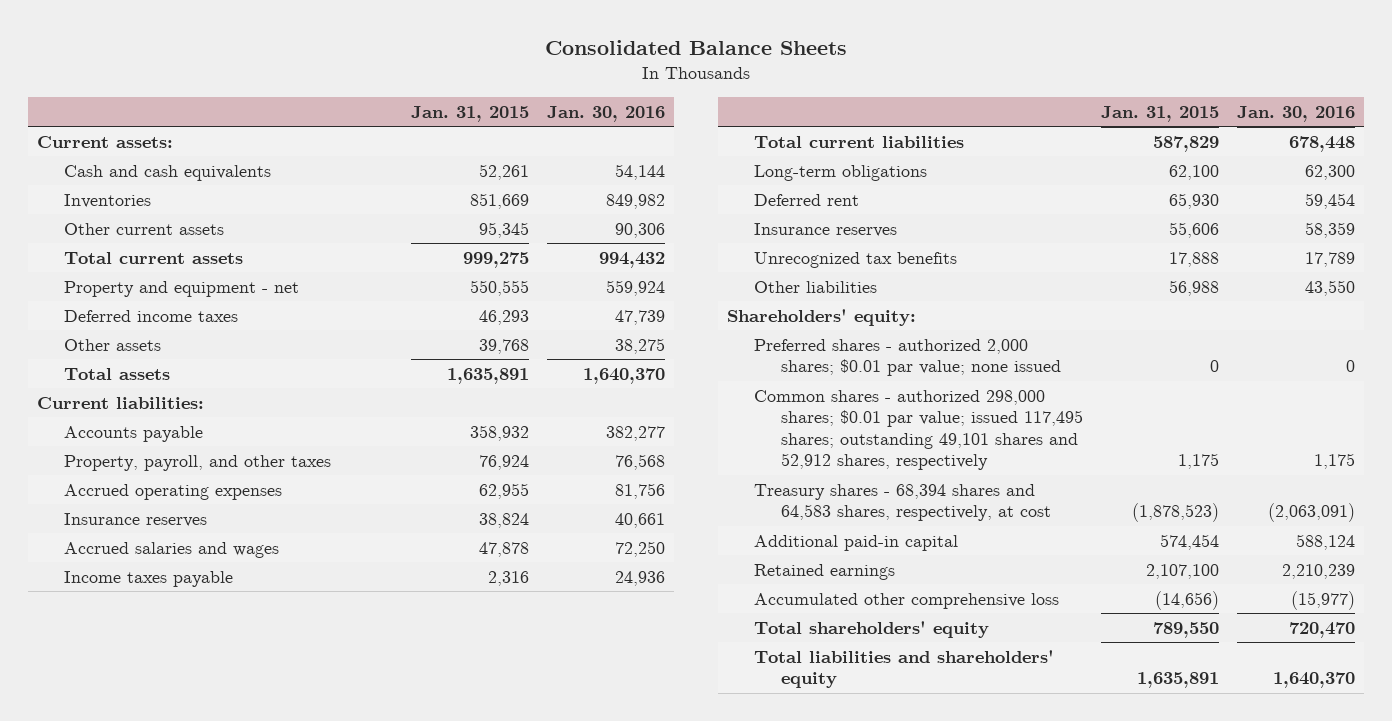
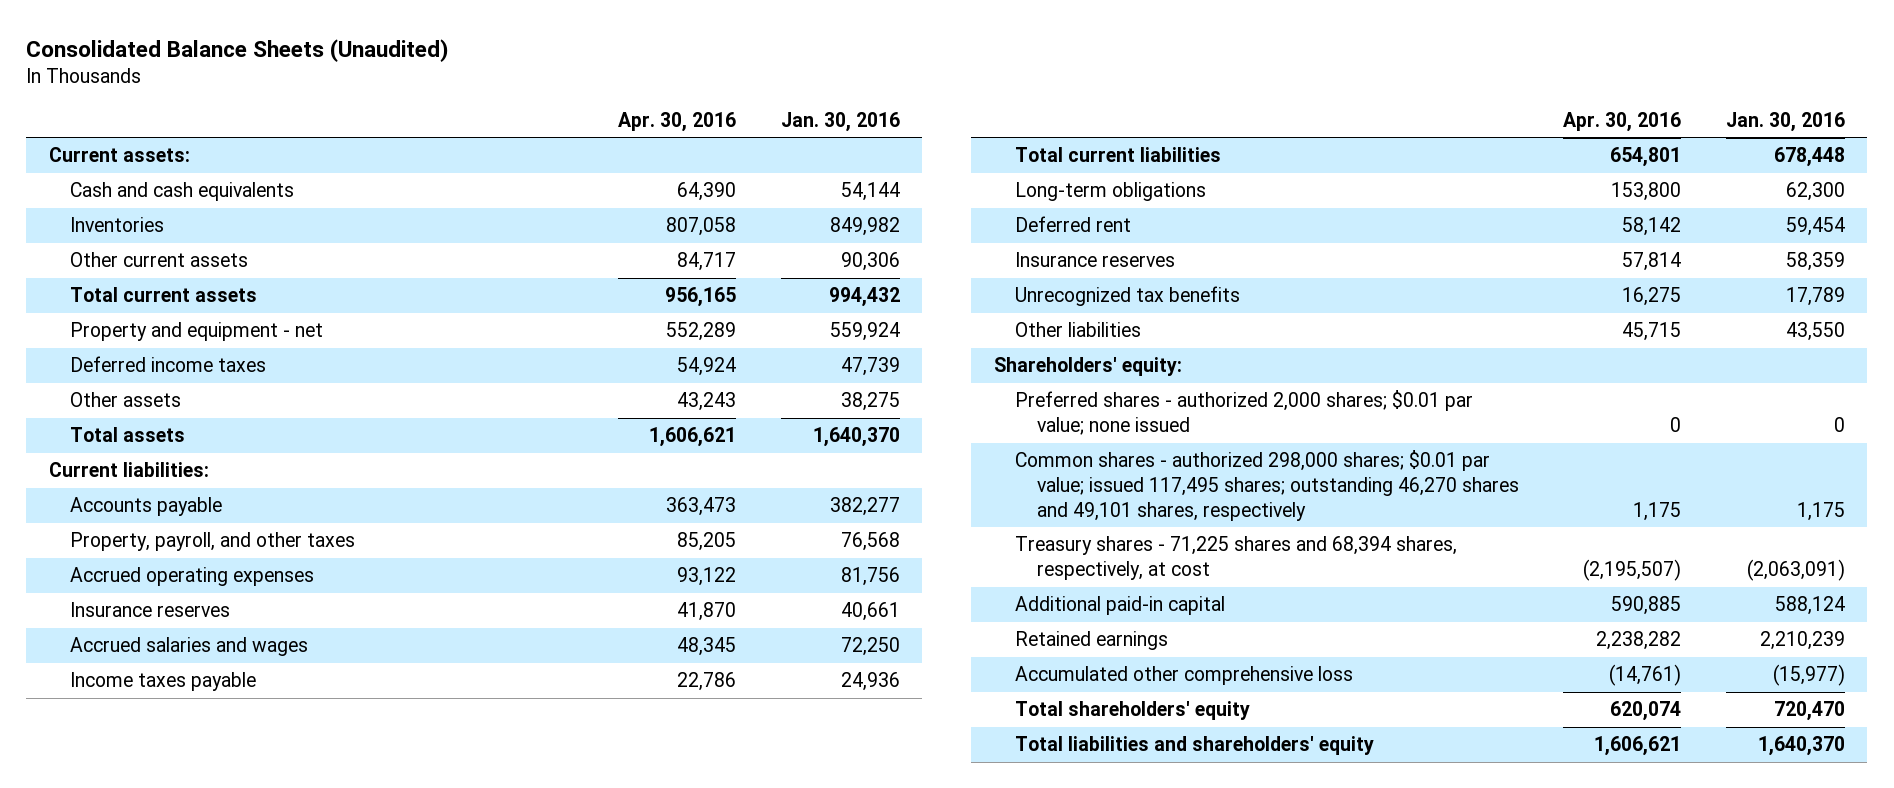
[544,40,847,56] Consolidated Balance Sheets -> [26,38,449,62] Consolidated Balance Sheets (Unaudited)
[410,105,529,122] Jan. 31, 2015 -> none
none -> [618,112,737,133] Apr. 30, 2016
[753,389,1083,471] Common shares - authorized 298,000 shares; $0.01 par value; issued 117,495 shares; outstanding 49,101 shares and 52,912 shares, respectively -> [1015,450,1519,521] Common shares - authorized 298,000 shares; $0.01 par value; issued 117,495 shares; outstanding 46,270 shares and 49,101 shares, respectively
[753,483,1051,522] Treasury shares - 68,394 shares and 64,583 shares, respectively, at cost -> [1015,536,1458,581] Treasury shares - 71,225 shares and 68,394 shares, respectively, at cost

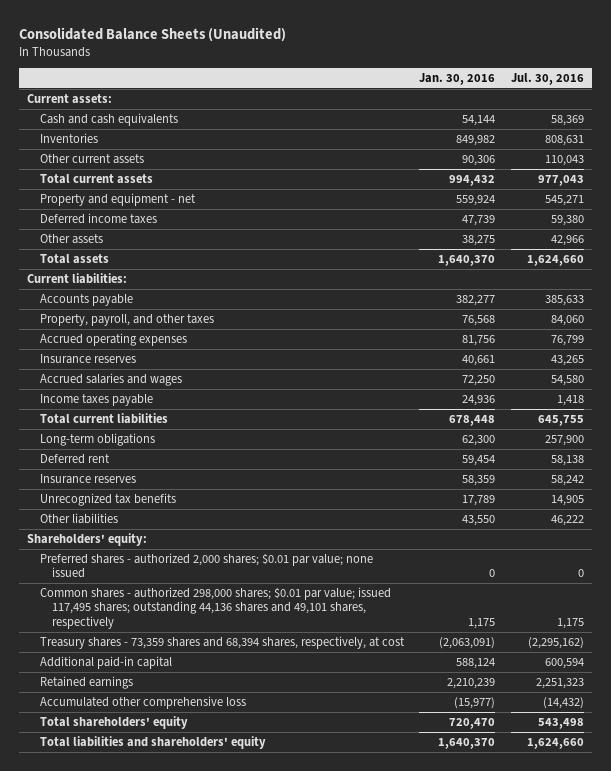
[618,112,737,133] Apr. 30, 2016 -> none
none -> [511,73,585,86] Jul. 30, 2016
[1015,450,1519,521] Common shares - authorized 298,000 shares; $0.01 par value; issued 117,495 shares; outstanding 46,270 shares and 49,101 shares, respectively -> [39,586,391,630] Common shares - authorized 298,000 shares; $0.01 par value; issued 117,495 shares; outstanding 44,136 shares and 49,101 shares, respectively
[1015,536,1458,581] Treasury shares - 71,225 shares and 68,394 shares, respectively, at cost -> [39,635,405,649] Treasury shares - 73,359 shares and 68,394 shares, respectively, at cost

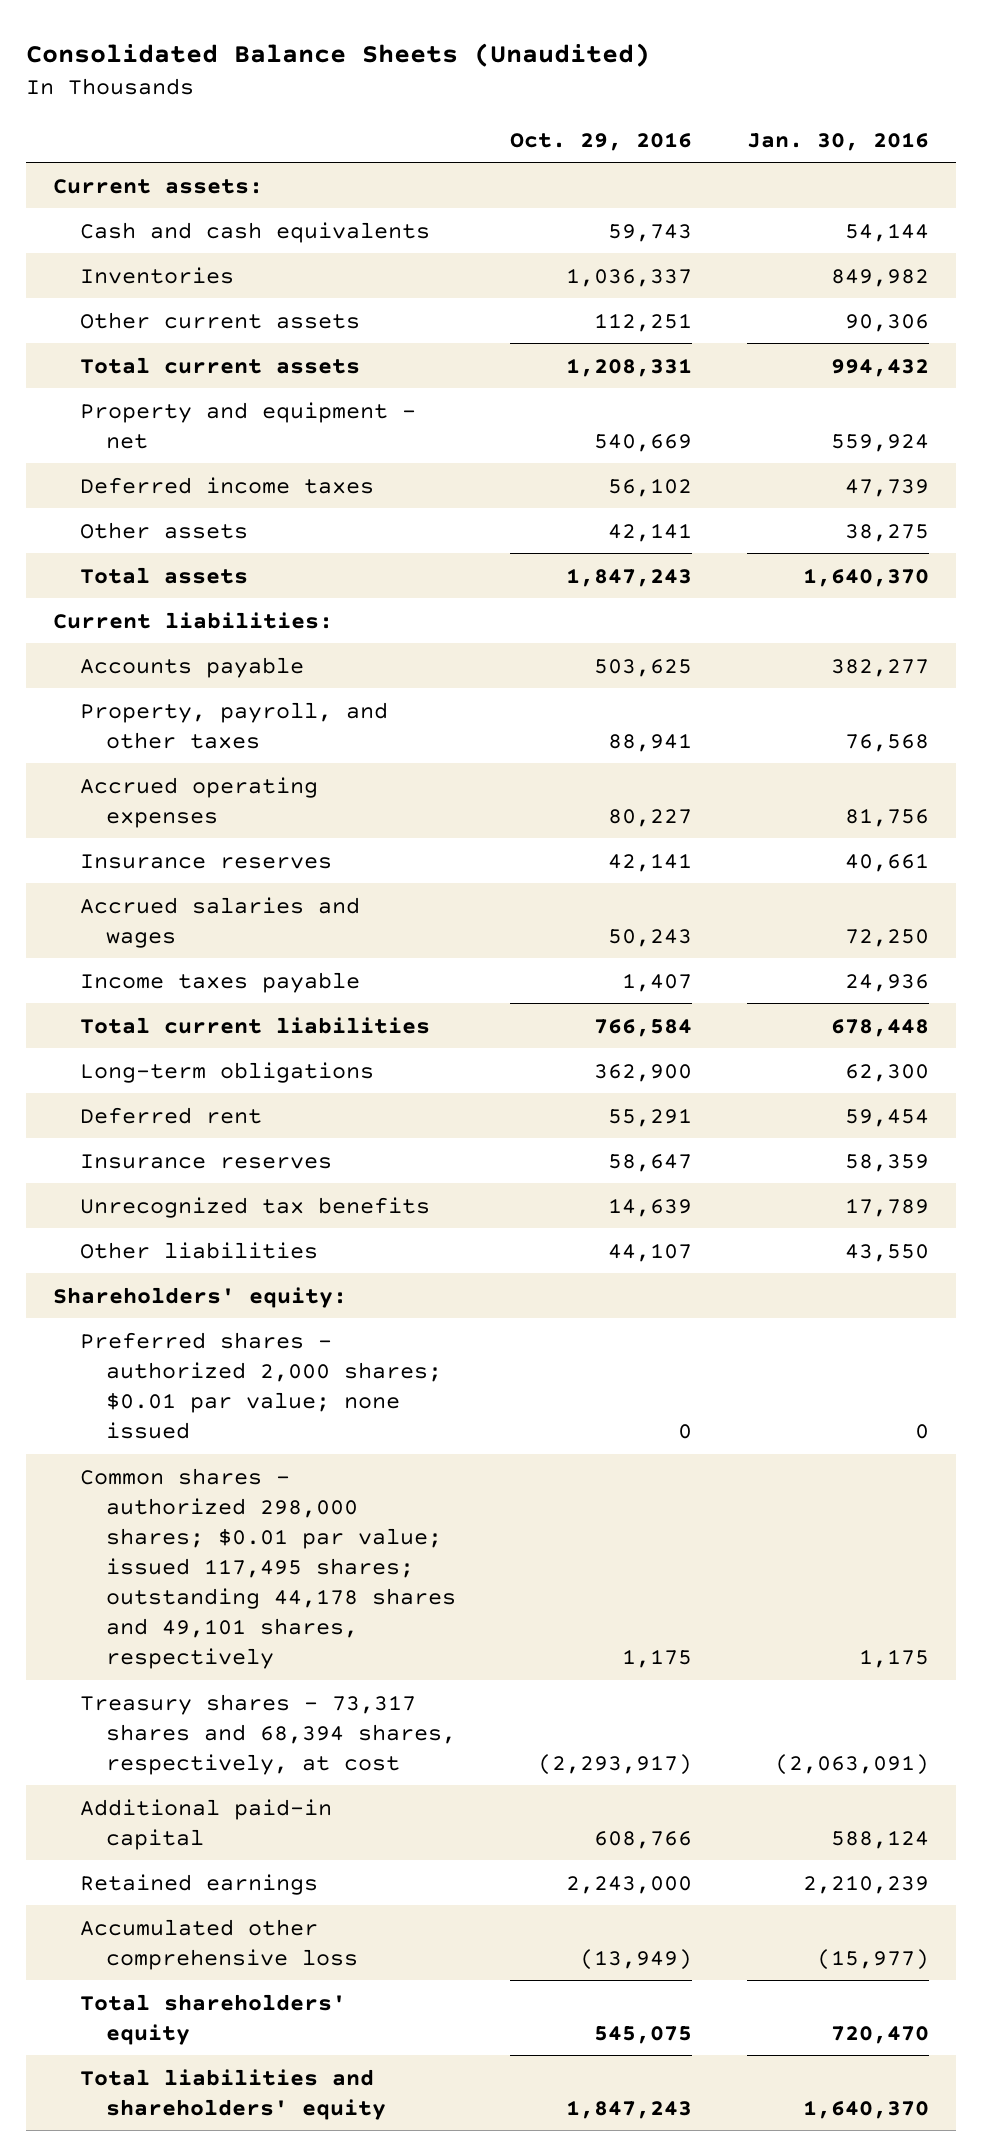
[511,73,585,86] Jul. 30, 2016 -> none
none -> [510,131,693,151] Oct. 29, 2016
[39,586,391,630] Common shares - authorized 298,000 shares; $0.01 par value; issued 117,495 shares; outstanding 44,136 shares and 49,101 shares, respectively -> [79,1467,456,1670] Common shares - authorized 298,000 shares; $0.01 par value; issued 117,495 shares; outstanding 44,178 shares and 49,101 shares, respectively
[39,635,405,649] Treasury shares - 73,359 shares and 68,394 shares, respectively, at cost -> [79,1693,456,1775] Treasury shares - 73,317 shares and 68,394 shares, respectively, at cost

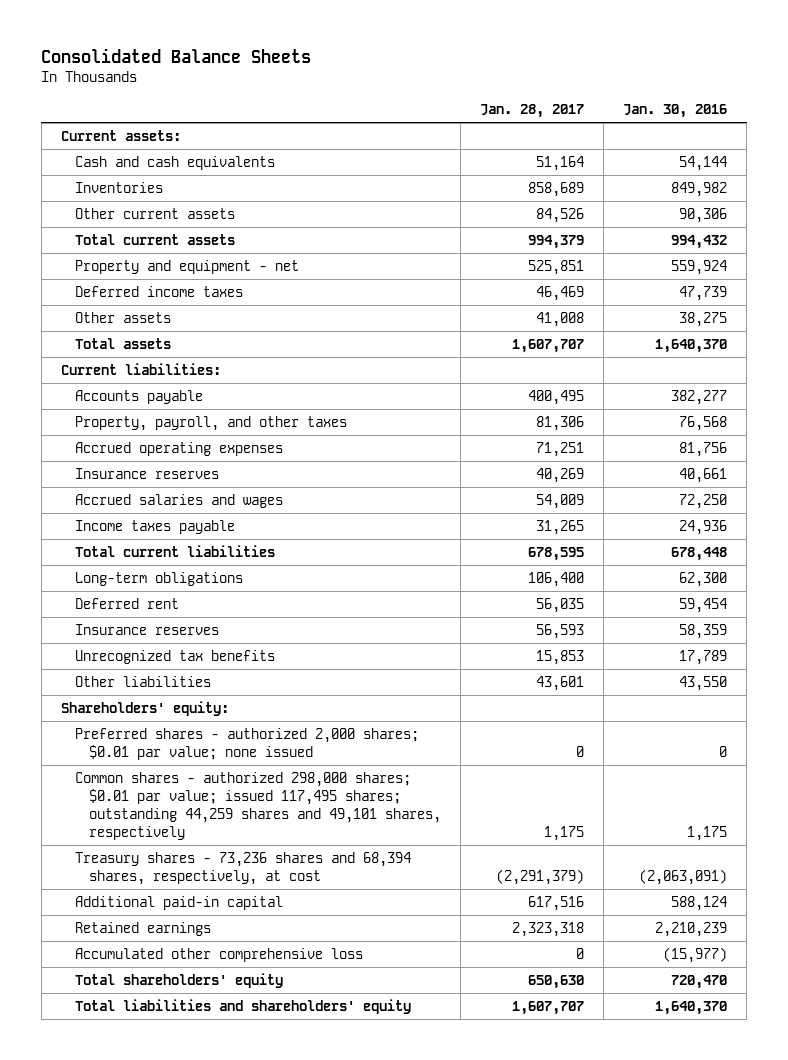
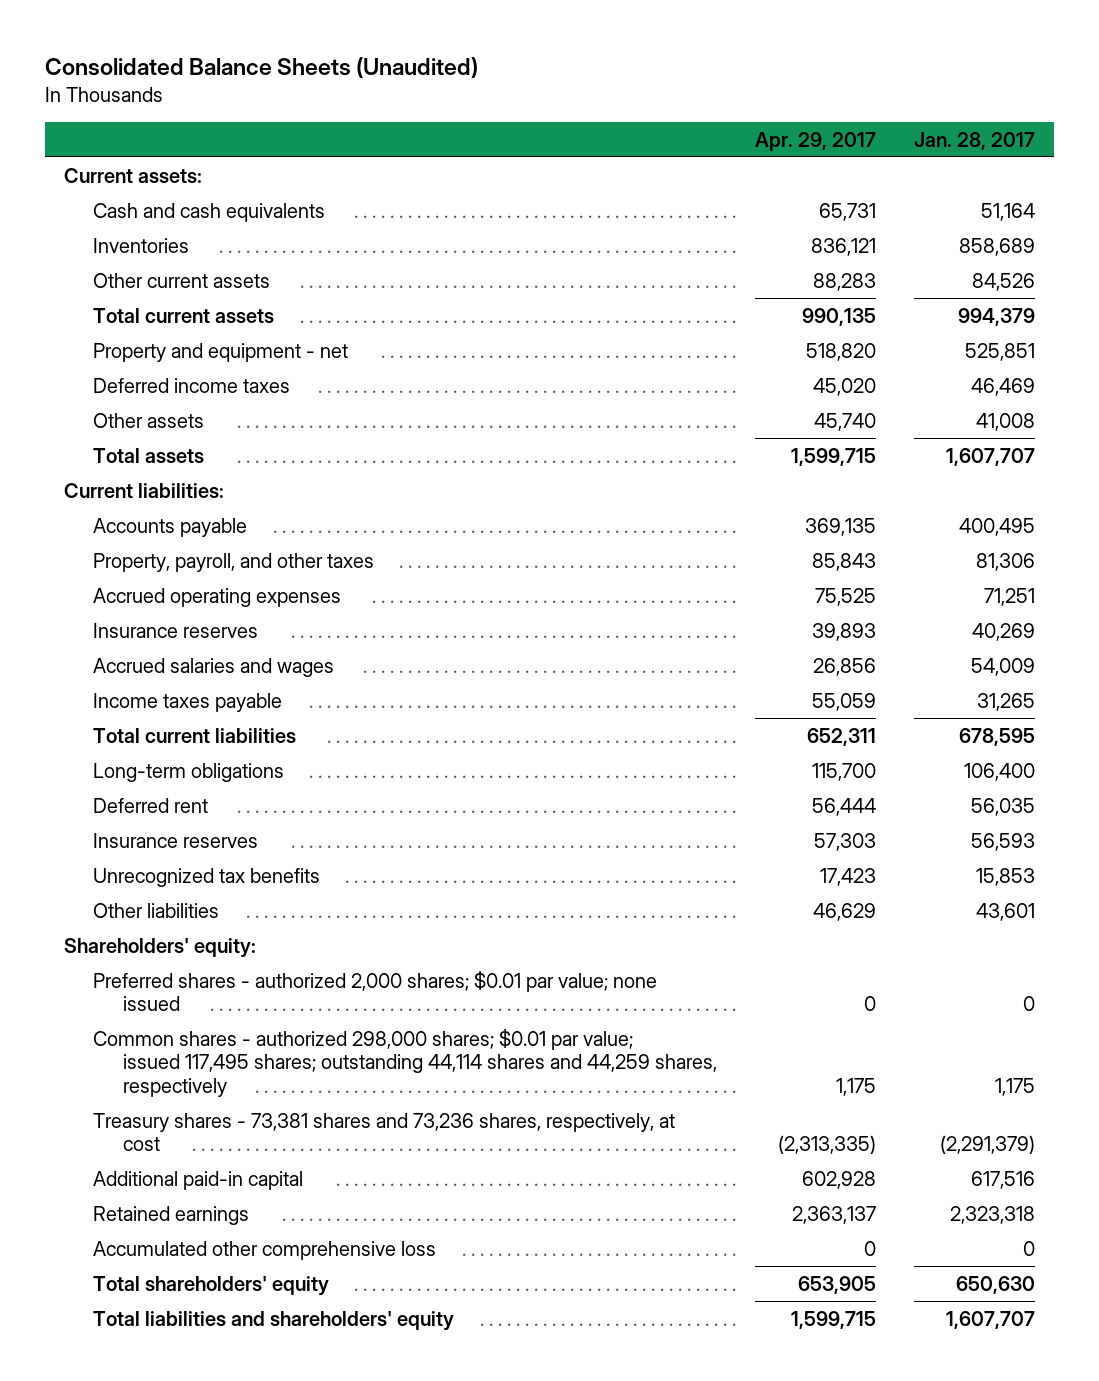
[41,48,312,64] Consolidated Balance Sheets -> [44,57,478,79] Consolidated Balance Sheets (Unaudited)
[623,104,728,119] Jan. 30, 2016 -> none
none -> [755,131,877,151] Apr. 29, 2017
[74,771,442,840] Common shares - authorized 298,000 shares; $0.01 par value; issued 117,495 shares; outstanding 44,259 shares and 49,101 shares, respectively -> [93,1028,717,1097] Common shares - authorized 298,000 shares; $0.01 par value; issued 117,495 shares; outstanding 44,114 shares and 44,259 shares, respectively
[74,851,411,885] Treasury shares - 73,236 shares and 68,394 shares, respectively, at cost -> [93,1112,676,1152] Treasury shares - 73,381 shares and 73,236 shares, respectively, at cost

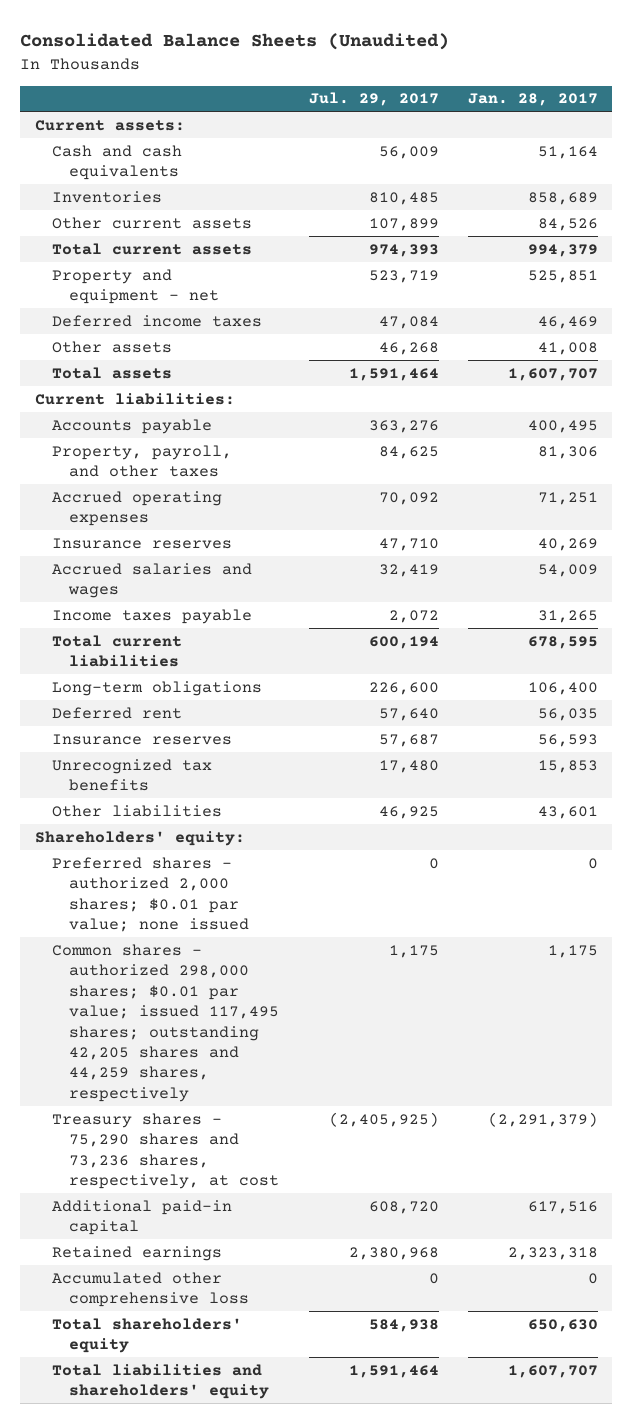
[755,131,877,151] Apr. 29, 2017 -> none
none -> [308,92,439,107] Jul. 29, 2017
[93,1028,717,1097] Common shares - authorized 298,000 shares; $0.01 par value; issued 117,495 shares; outstanding 44,114 shares and 44,259 shares, respectively -> [52,943,280,1102] Common shares - authorized 298,000 shares; $0.01 par value; issued 117,495 shares; outstanding 42,205 shares and 44,259 shares, respectively
[93,1112,676,1152] Treasury shares - 73,381 shares and 73,236 shares, respectively, at cost -> [52,1112,280,1190] Treasury shares - 75,290 shares and 73,236 shares, respectively, at cost

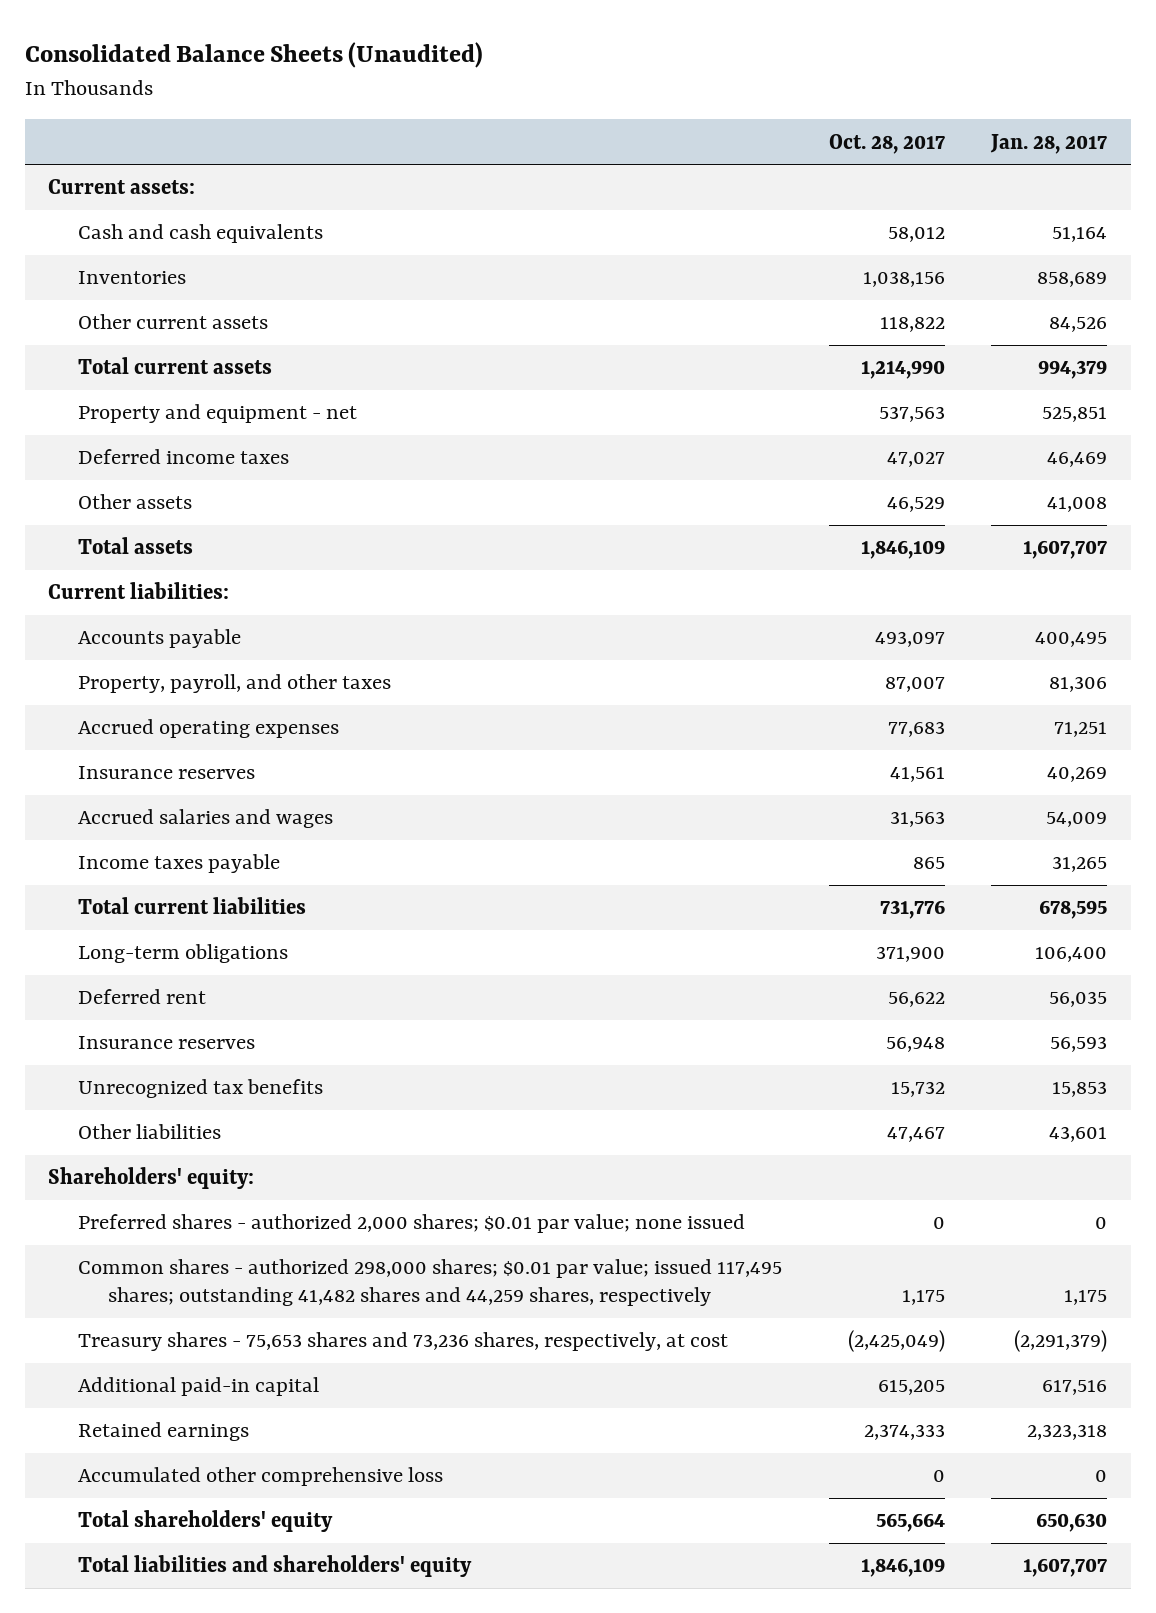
[308,92,439,107] Jul. 29, 2017 -> none
none -> [828,133,945,154] Oct. 28, 2017
[52,943,280,1102] Common shares - authorized 298,000 shares; $0.01 par value; issued 117,495 shares; outstanding 42,205 shares and 44,259 shares, respectively -> [77,1259,782,1307] Common shares - authorized 298,000 shares; $0.01 par value; issued 117,495 shares; outstanding 41,482 shares and 44,259 shares, respectively
[52,1112,280,1190] Treasury shares - 75,290 shares and 73,236 shares, respectively, at cost -> [77,1332,728,1352] Treasury shares - 75,653 shares and 73,236 shares, respectively, at cost

